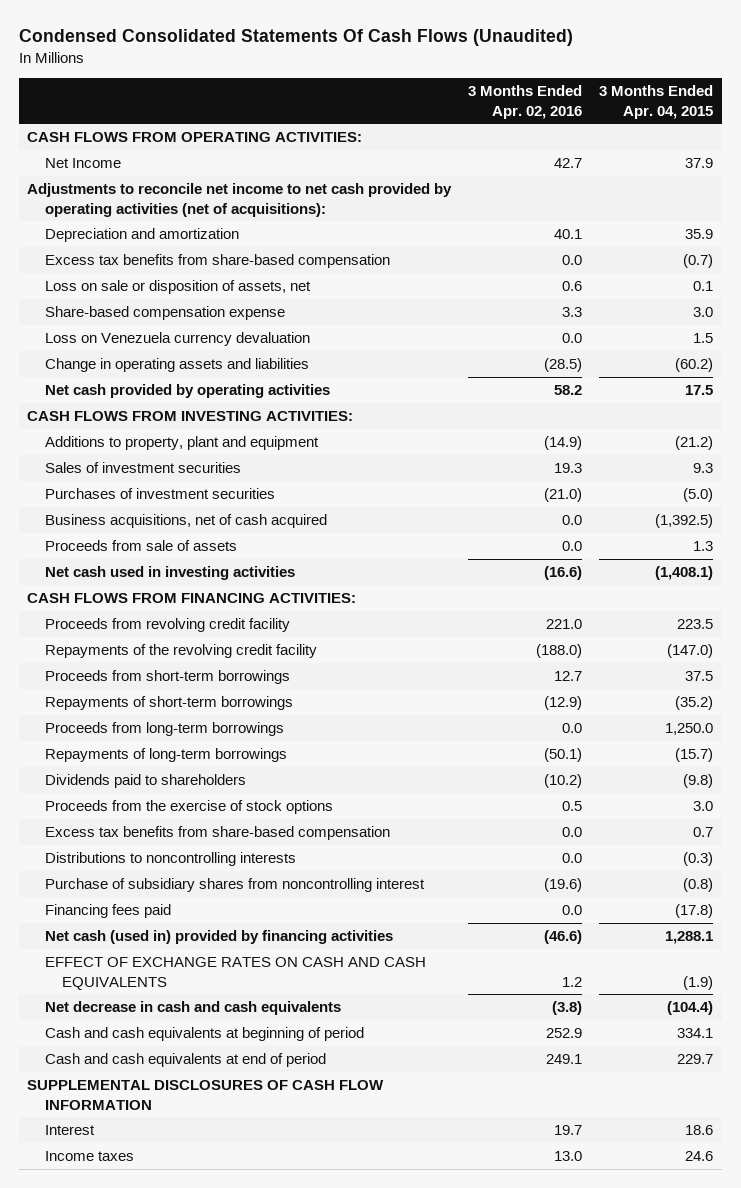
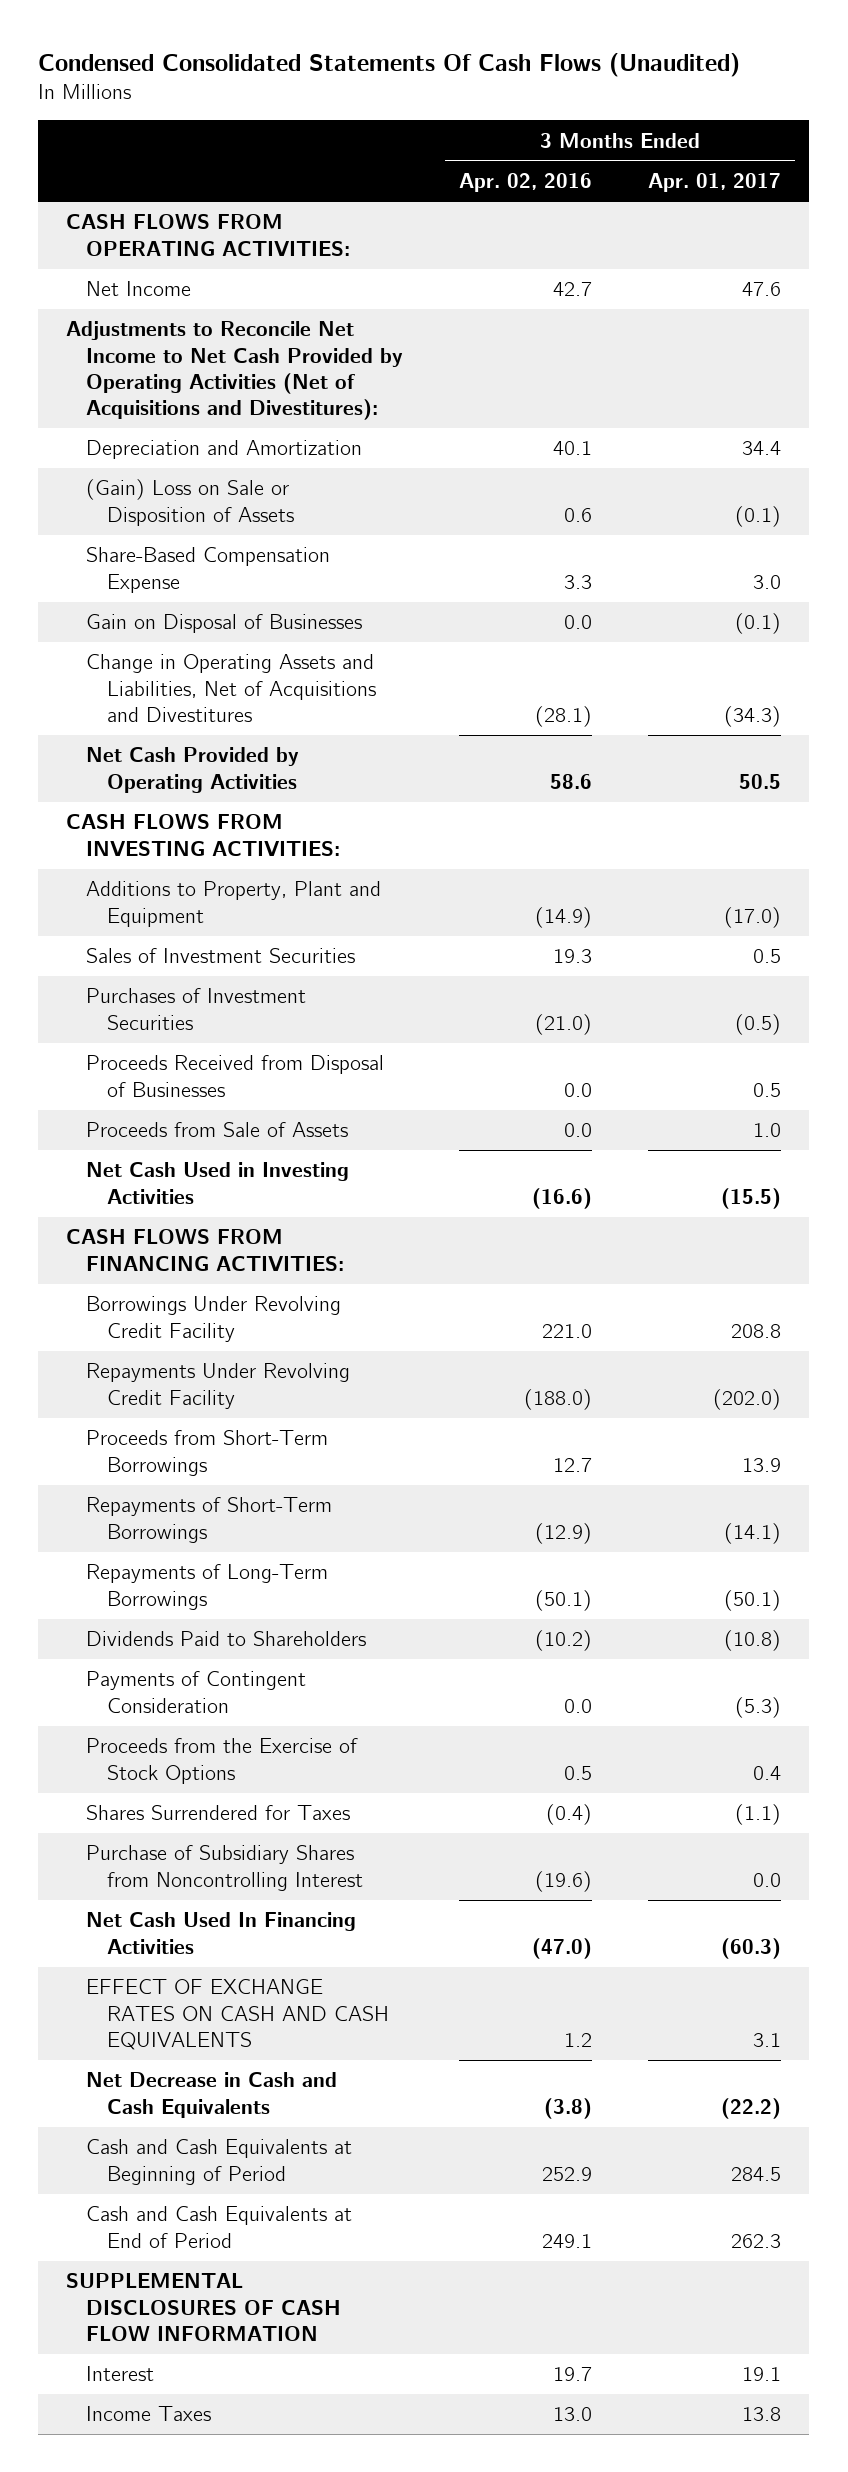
[599,85,714,119] 3 Months Ended Apr. 04, 2015 -> none
none -> [648,173,782,193] Apr. 01, 2017
[44,254,390,269] Excess tax benefits from share-based compensation -> none
[44,332,310,347] Loss on Venezuela currency devaluation -> none
[27,183,453,217] Adjustments to reconcile net income to net cash provided by operating activities (net of acquisitions): -> [66,321,404,420] Adjustments to Reconcile Net Income to Net Cash Provided by Operating Activities (Net of Acquisitions and Divestitures):
[44,228,239,243] Depreciation and amortization -> [86,440,363,460] Depreciation and Amortization
[44,280,311,295] Loss on sale or disposition of assets, net -> [86,479,294,526] (Gain) Loss on Sale or Disposition of Assets
[44,306,285,321] Share-based compensation expense -> [86,547,331,593] Share-Based Compensation Expense
none -> [86,614,363,634] Gain on Disposal of Businesses
[44,358,309,373] Change in operating assets and liabilities -> [86,654,376,722] Change in Operating Assets and Liabilities, Net of Acquisitions and Divestitures
[544,358,583,373] (28.5) -> [535,705,593,727] (28.1)
[44,384,330,399] Net cash provided by operating activities -> [86,747,300,793] Net Cash Provided by Operating Activities
[554,385,583,396] 58.2 -> [550,773,593,789] 58.6
[44,514,327,529] Business acquisitions, net of cash acquired -> none
[44,436,319,451] Additions to property, plant and equipment -> [86,881,382,927] Additions to Property, Plant and Equipment
[44,462,241,474] Sales of investment securities -> [86,948,356,964] Sales of Investment Securities
[44,488,275,500] Purchases of investment securities -> [86,988,307,1030] Purchases of Investment Securities
none -> [86,1055,385,1097] Proceeds Received from Disposal of Businesses
[44,540,237,552] Proceeds from sale of assets -> [86,1122,349,1138] Proceeds from Sale of Assets
[44,566,295,581] Net cash used in investing activities -> [86,1162,350,1204] Net Cash Used in Investing Activities
[44,722,284,737] Proceeds from long-term borrowings -> none
[44,826,390,841] Excess tax benefits from share-based compensation -> none
[44,852,296,867] Distributions to noncontrolling interests -> none
[44,904,171,919] Financing fees paid -> none
[44,618,290,633] Proceeds from revolving credit facility -> [86,1296,342,1342] Borrowings Under Revolving Credit Facility
[44,644,317,659] Repayments of the revolving credit facility -> [86,1363,351,1409] Repayments Under Revolving Credit Facility
[44,670,290,685] Proceeds from short-term borrowings -> [86,1430,329,1476] Proceeds from Short-Term Borrowings
[44,696,293,711] Repayments of short-term borrowings -> [86,1497,333,1543] Repayments of Short-Term Borrowings
[44,748,287,763] Repayments of long-term borrowings -> [86,1564,329,1610] Repayments of Long-Term Borrowings
[44,774,246,789] Dividends paid to shareholders -> [86,1631,367,1647] Dividends Paid to Shareholders
none -> [86,1671,307,1713] Payments of Contingent Consideration
[44,800,333,815] Proceeds from the exercise of stock options -> [86,1738,359,1784] Proceeds from the Exercise of Stock Options
none -> [86,1805,351,1821] Shares Surrendered for Taxes
[44,878,425,893] Purchase of subsidiary shares from noncontrolling interest -> [86,1845,363,1891] Purchase of Subsidiary Shares from Noncontrolling Interest
[44,930,393,945] Net cash (used in) provided by financing activities -> [86,1912,357,1954] Net Cash Used In Financing Activities
[544,930,583,945] (46.6) -> [532,1937,593,1959] (47.0)
[44,1001,341,1016] Net decrease in cash and cash equivalents -> [86,2072,338,2118] Net Decrease in Cash and Cash Equivalents
[44,1027,364,1042] Cash and cash equivalents at beginning of period -> [86,2139,353,2185] Cash and Cash Equivalents at Beginning of Period
[44,1053,326,1068] Cash and cash equivalents at end of period -> [86,2206,353,2248] Cash and Cash Equivalents at End of Period
[44,1151,134,1162] Income taxes -> [86,2406,212,2422] Income Taxes

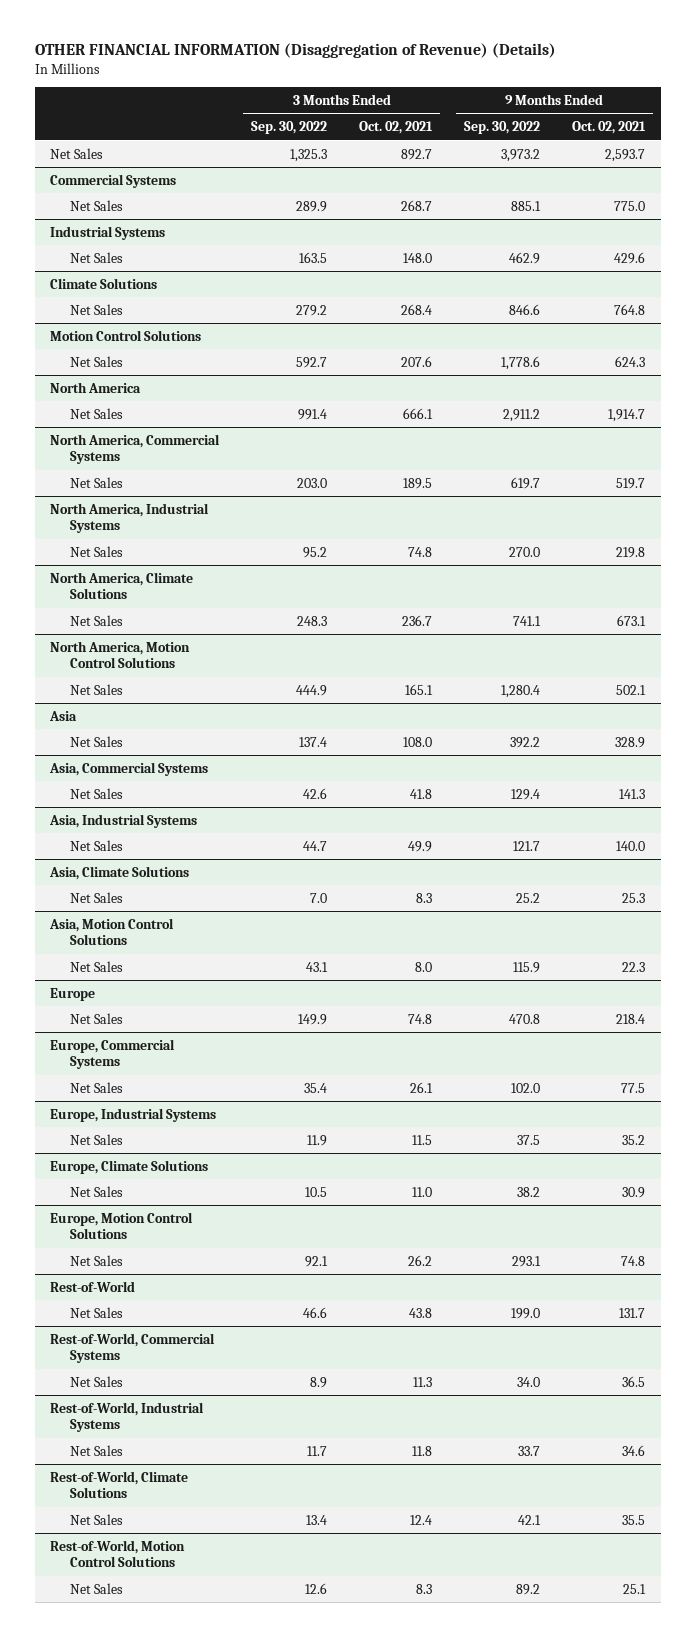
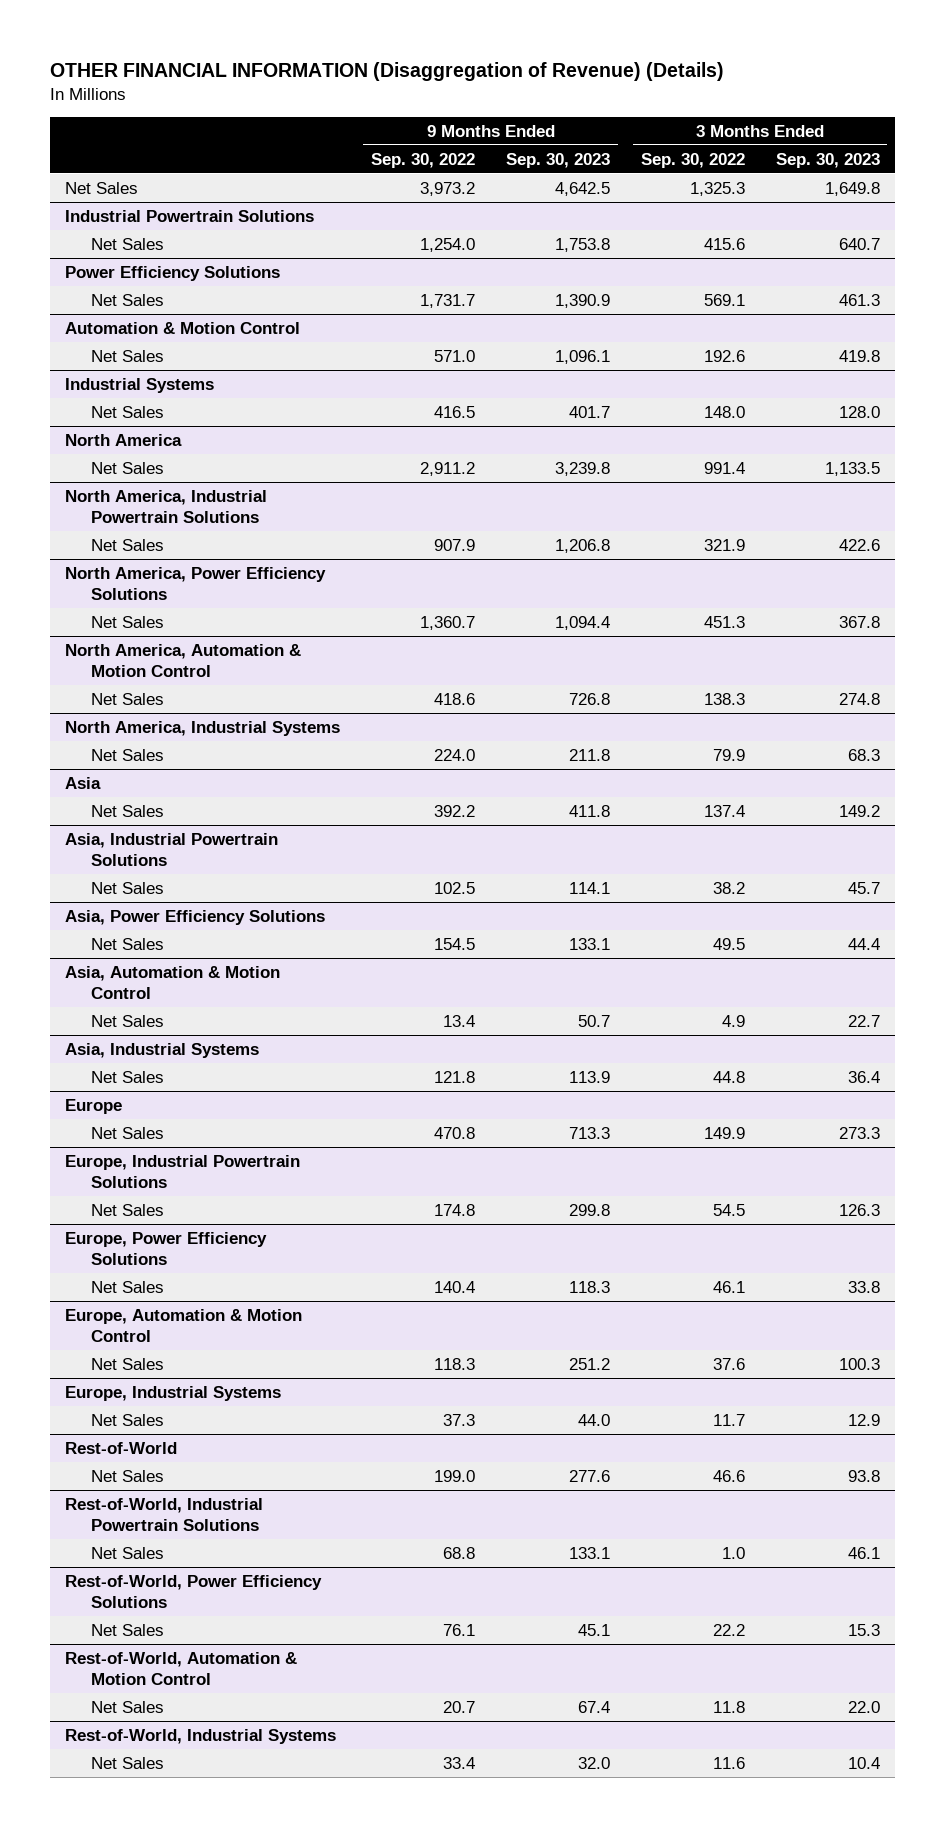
[359,121,434,135] Oct. 02, 2021 -> none
[571,121,646,135] Oct. 02, 2021 -> none
none -> [506,152,611,168] Sep. 30, 2023
none -> [775,152,880,168] Sep. 30, 2023
[50,173,177,188] Commercial Systems -> none
none -> [65,209,315,222] Industrial Powertrain Solutions
[296,200,328,212] 289.9 -> [703,237,745,250] 415.6
[510,200,541,211] 885.1 -> [420,237,476,252] 1,254.0
none -> [65,265,281,281] Power Efficiency Solutions
none -> [90,293,164,306] Net Sales
none -> [65,321,301,334] Automation & Motion Control
none -> [90,349,164,362] Net Sales
[50,277,158,289] Climate Solutions -> none
[69,303,123,315] Net Sales -> none
[50,329,202,341] Motion Control Solutions -> none
[69,355,123,367] Net Sales -> none
[299,251,328,263] 163.5 -> [703,405,745,418] 148.0
[508,251,540,264] 462.9 -> [434,405,476,418] 416.5
[50,433,221,465] North America, Commercial Systems -> none
none -> [65,489,268,524] North America, Industrial Powertrain Solutions
[297,477,328,488] 203.0 -> [703,538,745,551] 321.9
[510,476,540,489] 619.7 -> [434,538,476,551] 907.9
none -> [65,566,327,601] North America, Power Efficiency Solutions
none -> [90,615,164,628] Net Sales
none -> [65,643,302,678] North America, Automation & Motion Control
none -> [90,692,164,705] Net Sales
[50,571,194,600] North America, Climate Solutions -> none
[69,614,123,626] Net Sales -> none
[50,640,191,669] North America, Motion Control Solutions -> none
[69,683,123,695] Net Sales -> none
[303,546,328,558] 95.2 -> [712,748,745,761] 79.9
[508,546,540,557] 270.0 -> [434,748,476,761] 224.0
[49,761,209,776] Asia, Commercial Systems -> none
none -> [65,832,279,867] Asia, Industrial Powertrain Solutions
[303,787,328,799] 42.6 -> [712,881,745,894] 38.2
[510,788,540,800] 129.4 -> [434,881,476,894] 102.5
none -> [65,909,326,925] Asia, Power Efficiency Solutions
none -> [90,937,164,950] Net Sales
none -> [65,965,281,1000] Asia, Automation & Motion Control
none -> [90,1014,164,1027] Net Sales
[49,865,190,880] Asia, Climate Solutions -> none
[69,891,123,903] Net Sales -> none
[49,917,175,946] Asia, Motion Control Solutions -> none
[69,960,123,972] Net Sales -> none
[303,840,328,851] 44.7 -> [712,1070,745,1083] 44.8
[512,840,540,851] 121.7 -> [434,1070,476,1083] 121.8
[50,1038,176,1070] Europe, Commercial Systems -> none
none -> [65,1154,301,1189] Europe, Industrial Powertrain Solutions
[304,1082,328,1093] 35.4 -> [712,1203,745,1216] 54.5
[510,1082,540,1093] 102.0 -> [434,1203,476,1216] 174.8
none -> [65,1231,268,1266] Europe, Power Efficiency Solutions
none -> [90,1280,164,1293] Net Sales
none -> [65,1308,303,1343] Europe, Automation & Motion Control
none -> [90,1357,164,1370] Net Sales
[50,1159,209,1174] Europe, Climate Solutions -> none
[69,1185,123,1197] Net Sales -> none
[50,1211,194,1240] Europe, Motion Control Solutions -> none
[69,1254,123,1266] Net Sales -> none
[307,1134,328,1146] 11.9 -> [712,1413,745,1426] 11.7
[516,1134,540,1145] 37.5 -> [443,1413,476,1426] 37.3
[50,1332,216,1364] Rest-of-World, Commercial Systems -> none
none -> [65,1497,264,1532] Rest-of-World, Industrial Powertrain Solutions
[310,1376,328,1388] 8.9 -> [721,1546,745,1559] 1.0
[516,1376,540,1387] 34.0 -> [443,1546,476,1559] 68.8
none -> [65,1574,323,1609] Rest-of-World, Power Efficiency Solutions
none -> [90,1623,164,1636] Net Sales
none -> [65,1651,298,1686] Rest-of-World, Automation & Motion Control
none -> [90,1700,164,1713] Net Sales
[50,1470,189,1499] Rest-of-World, Climate Solutions -> none
[69,1513,123,1525] Net Sales -> none
[50,1539,186,1568] Rest-of-World, Motion Control Solutions -> none
[69,1582,123,1594] Net Sales -> none
[307,1445,328,1456] 11.7 -> [712,1756,745,1769] 11.6
[517,1445,540,1456] 33.7 -> [443,1756,476,1769] 33.4

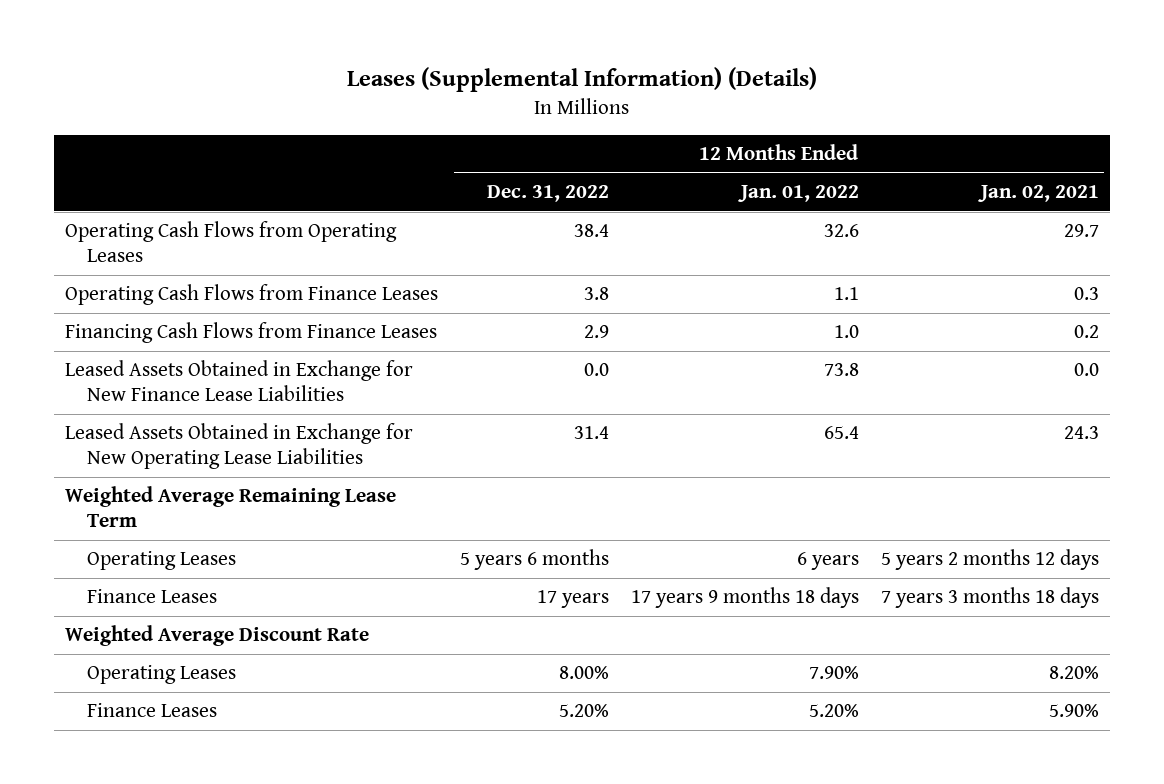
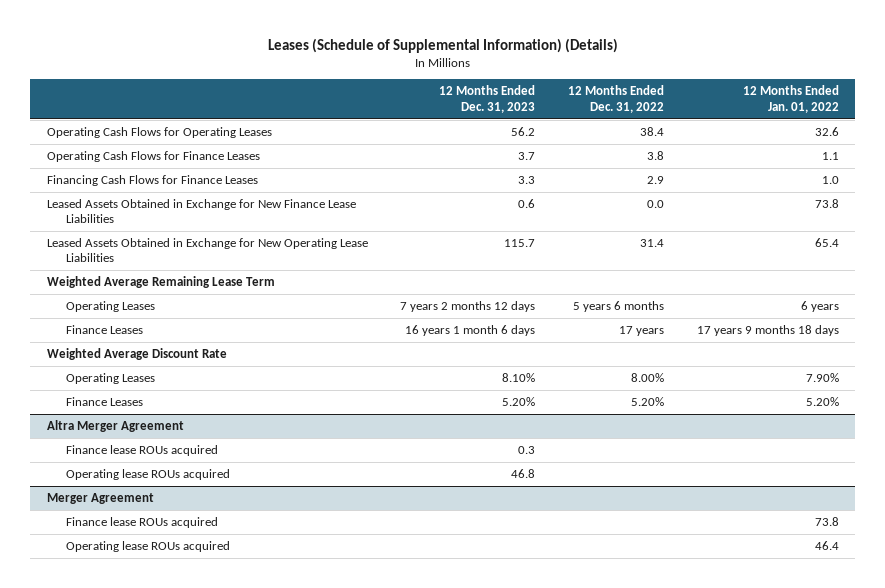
[346,67,817,93] Leases (Supplemental Information) (Details) -> [267,37,618,53] Leases (Schedule of Supplemental Information) (Details)
[977,185,1099,203] Jan. 02, 2021 -> none
none -> [439,85,536,113] 12 Months Ended Dec. 31, 2023
[64,221,397,263] Operating Cash Flows from Operating Leases -> [46,127,272,139] Operating Cash Flows for Operating Leases
[64,284,438,306] Operating Cash Flows from Finance Leases -> [46,151,260,163] Operating Cash Flows for Finance Leases
[64,322,437,344] Financing Cash Flows from Finance Leases -> [46,175,258,187] Financing Cash Flows for Finance Leases
none -> [46,420,184,433] Altra Merger Agreement
none -> [66,445,219,457] Finance lease ROUs acquired
none -> [66,469,231,481] Operating lease ROUs acquired
none -> [46,493,154,505] Merger Agreement
none -> [66,517,219,529] Finance lease ROUs acquired
none -> [66,541,231,553] Operating lease ROUs acquired

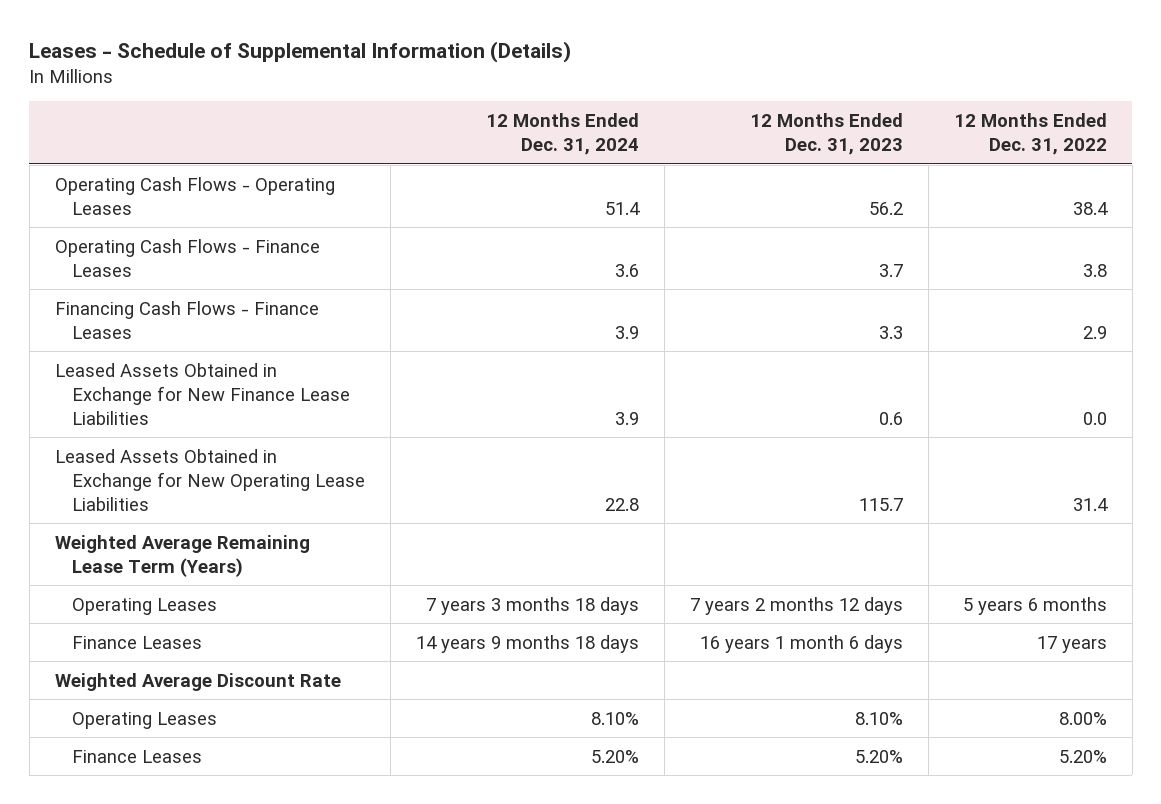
[267,37,618,53] Leases (Schedule of Supplemental Information) (Details) -> [29,40,572,63] Leases - Schedule of Supplemental Information (Details)
[742,85,839,113] 12 Months Ended Jan. 01, 2022 -> none
none -> [485,113,639,156] 12 Months Ended Dec. 31, 2024
[46,127,272,139] Operating Cash Flows for Operating Leases -> [54,176,335,215] Operating Cash Flows - Operating Leases
[46,151,260,163] Operating Cash Flows for Finance Leases -> [54,238,320,277] Operating Cash Flows - Finance Leases
[46,175,258,187] Financing Cash Flows for Finance Leases -> [54,300,319,339] Financing Cash Flows - Finance Leases
[46,276,275,289] Weighted Average Remaining Lease Term -> [54,534,310,577] Weighted Average Remaining Lease Term (Years)
[46,420,184,433] Altra Merger Agreement -> none
[66,445,219,457] Finance lease ROUs acquired -> none
[66,469,231,481] Operating lease ROUs acquired -> none
[46,493,154,505] Merger Agreement -> none
[66,517,219,529] Finance lease ROUs acquired -> none
[66,541,231,553] Operating lease ROUs acquired -> none

